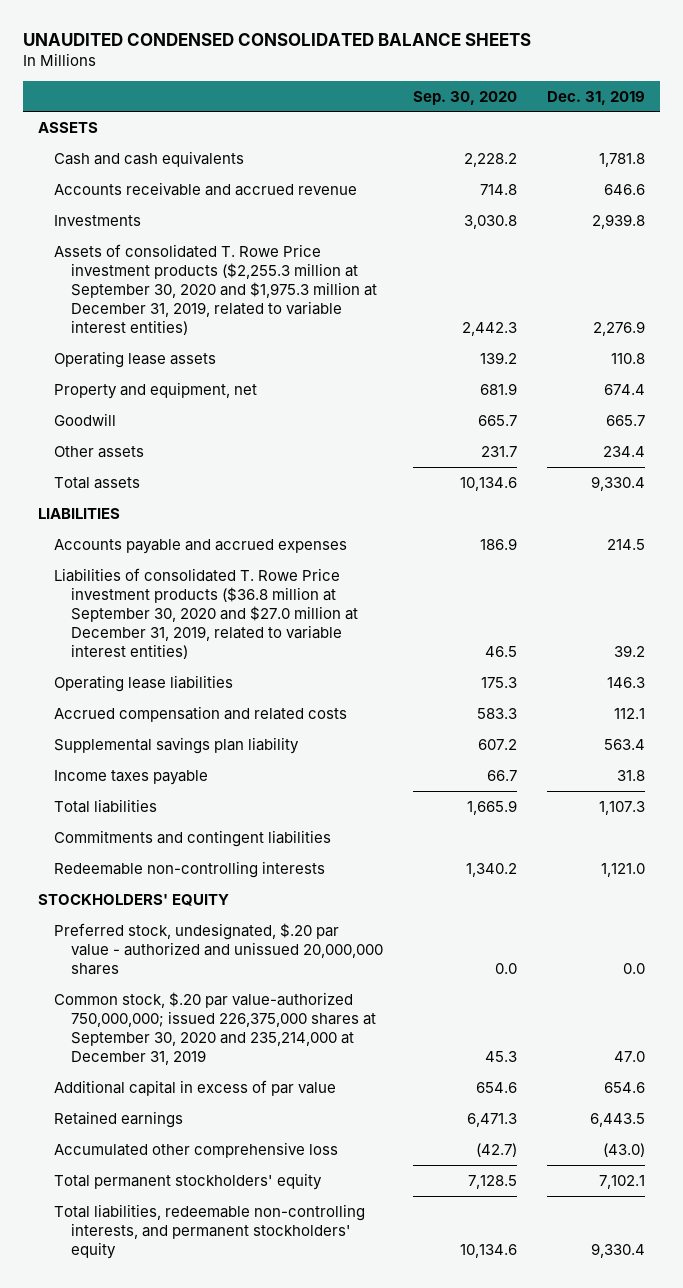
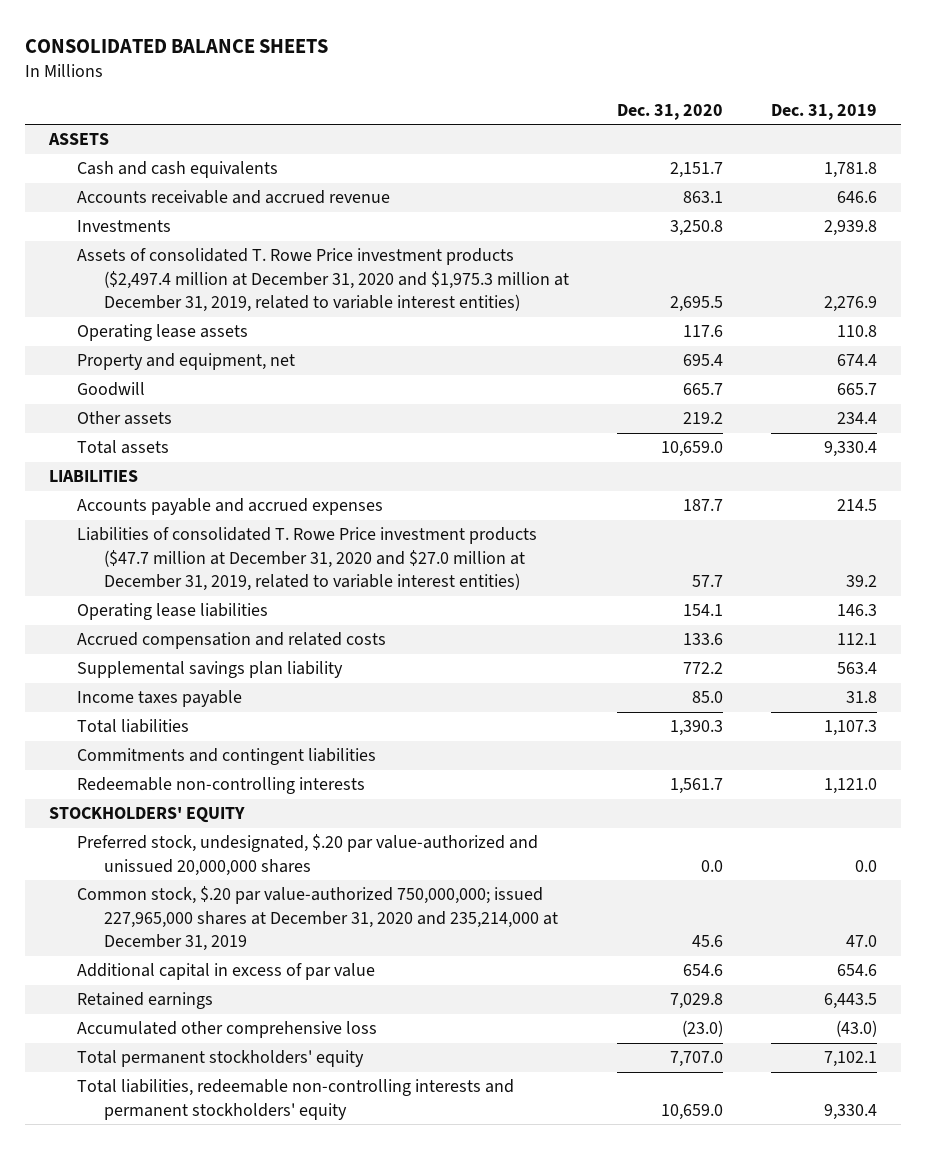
[22,32,531,46] UNAUDITED CONDENSED CONSOLIDATED BALANCE SHEETS -> [25,39,329,54] CONSOLIDATED BALANCE SHEETS
[412,90,517,105] Sep. 30, 2020 -> none
none -> [617,103,724,120] Dec. 31, 2020
[54,243,377,335] Assets of consolidated T. Rowe Price investment products ($2,255.3 million at September 30, 2020 and $1,975.3 million at December 31, 2019, related to variable interest entities) -> [76,248,570,313] Assets of consolidated T. Rowe Price investment products ($2,497.4 million at December 31, 2020 and $1,975.3 million at December 31, 2019, related to variable interest entities)
[54,567,358,659] Liabilities of consolidated T. Rowe Price investment products ($36.8 million at September 30, 2020 and $27.0 million at December 31, 2019, related to variable interest entities) -> [76,527,537,592] Liabilities of consolidated T. Rowe Price investment products ($47.7 million at December 31, 2020 and $27.0 million at December 31, 2019, related to variable interest entities)
[54,922,383,975] Preferred stock, undesignated, $.20 par value - authorized and unissued 20,000,000 shares -> [76,834,538,876] Preferred stock, undesignated, $.20 par value-authorized and unissued 20,000,000 shares
[54,991,376,1065] Common stock, $.20 par value-authorized 750,000,000; issued 226,375,000 shares at September 30, 2020 and 235,214,000 at December 31, 2019 -> [76,886,559,952] Common stock, $.20 par value-authorized 750,000,000; issued 227,965,000 shares at December 31, 2020 and 235,214,000 at December 31, 2019
[54,1203,366,1259] Total liabilities, redeemable non-controlling interests, and permanent stockholders' equity -> [76,1079,514,1120] Total liabilities, redeemable non-controlling interests and permanent stockholders' equity

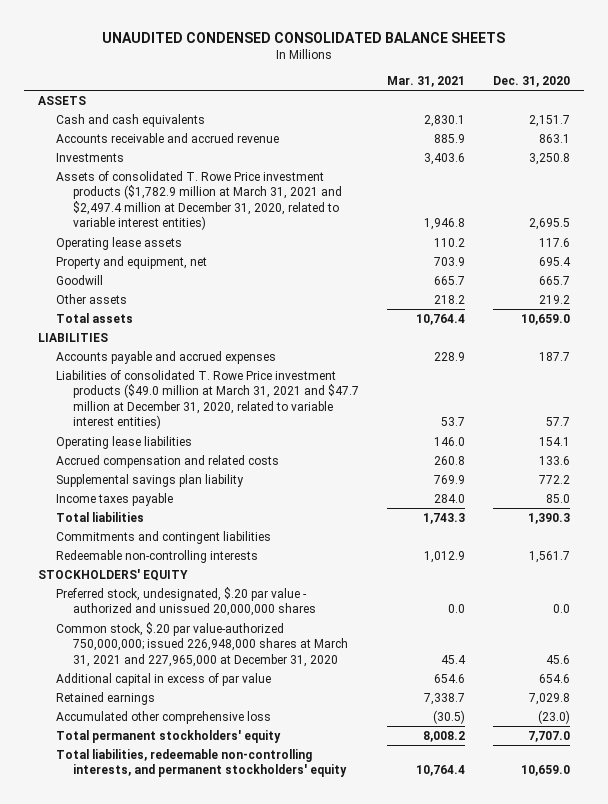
[25,39,329,54] CONSOLIDATED BALANCE SHEETS -> [101,31,505,43] UNAUDITED CONDENSED CONSOLIDATED BALANCE SHEETS
[770,103,877,120] Dec. 31, 2019 -> none
none -> [387,75,466,87] Mar. 31, 2021
[76,248,570,313] Assets of consolidated T. Rowe Price investment products ($2,497.4 million at December 31, 2020 and $1,975.3 million at December 31, 2019, related to variable interest entities) -> [55,170,343,231] Assets of consolidated T. Rowe Price investment products ($1,782.9 million at March 31, 2021 and $2,497.4 million at December 31, 2020, related to variable interest entities)
[76,527,537,592] Liabilities of consolidated T. Rowe Price investment products ($47.7 million at December 31, 2020 and $27.0 million at December 31, 2019, related to variable interest entities) -> [55,369,360,430] Liabilities of consolidated T. Rowe Price investment products ($49.0 million at March 31, 2021 and $47.7 million at December 31, 2020, related to variable interest entities)
[76,834,538,876] Preferred stock, undesignated, $.20 par value-authorized and unissued 20,000,000 shares -> [55,586,317,617] Preferred stock, undesignated, $.20 par value - authorized and unissued 20,000,000 shares
[76,886,559,952] Common stock, $.20 par value-authorized 750,000,000; issued 227,965,000 shares at December 31, 2020 and 235,214,000 at December 31, 2019 -> [55,621,349,667] Common stock, $.20 par value-authorized 750,000,000; issued 226,948,000 shares at March 31, 2021 and 227,965,000 at December 31, 2020
[76,1079,514,1120] Total liabilities, redeemable non-controlling interests and permanent stockholders' equity -> [55,748,348,778] Total liabilities, redeemable non-controlling interests, and permanent stockholders' equity

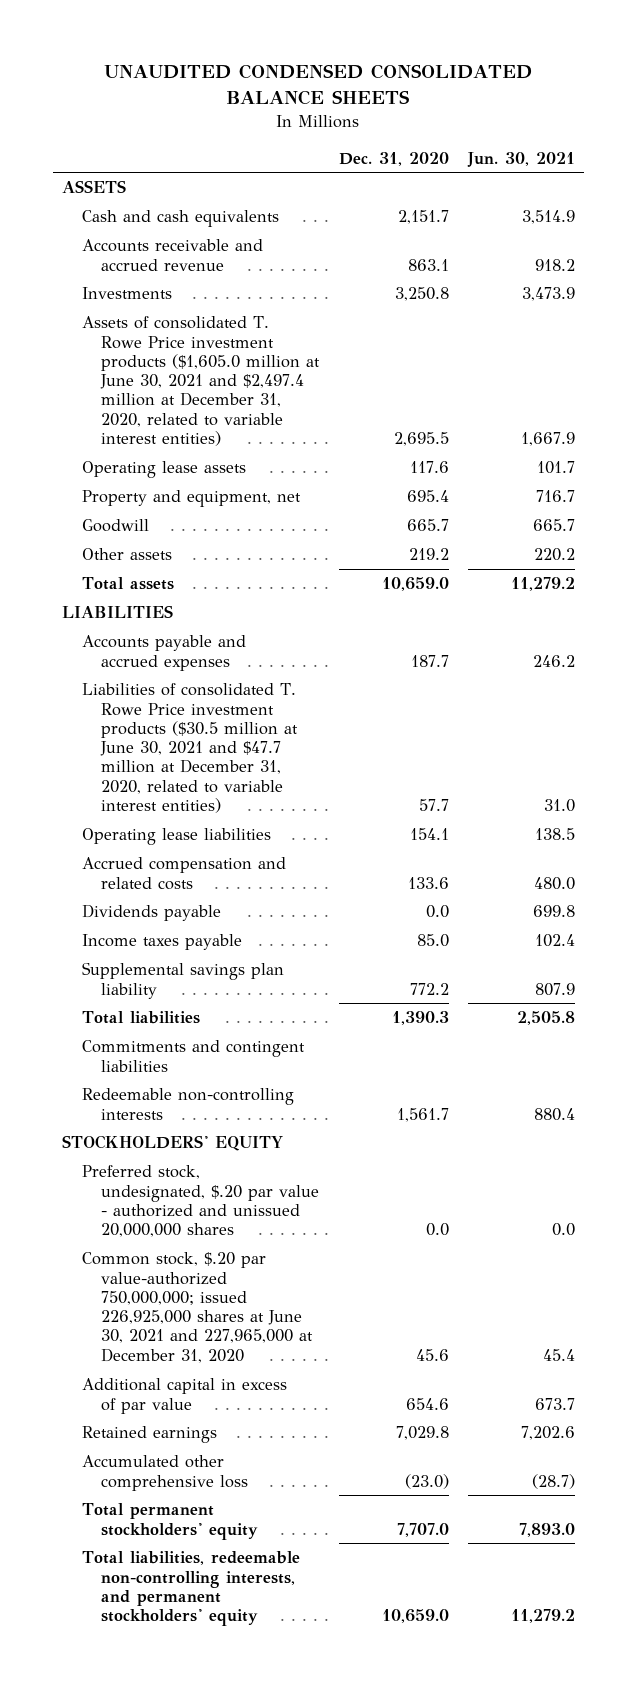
[387,75,466,87] Mar. 31, 2021 -> none
none -> [466,151,575,167] Jun. 30, 2021
[55,170,343,231] Assets of consolidated T. Rowe Price investment products ($1,782.9 million at March 31, 2021 and $2,497.4 million at December 31, 2020, related to variable interest entities) -> [81,316,321,447] Assets of consolidated T. Rowe Price investment products ($1,605.0 million at June 30, 2021 and $2,497.4 million at December 31, 2020, related to variable interest entities)
[55,369,360,430] Liabilities of consolidated T. Rowe Price investment products ($49.0 million at March 31, 2021 and $47.7 million at December 31, 2020, related to variable interest entities) -> [81,683,299,814] Liabilities of consolidated T. Rowe Price investment products ($30.5 million at June 30, 2021 and $47.7 million at December 31, 2020, related to variable interest entities)
none -> [81,904,221,922] Dividends payable
[55,473,244,487] Supplemental savings plan liability -> [81,962,284,999] Supplemental savings plan liability
[55,621,349,667] Common stock, $.20 par value-authorized 750,000,000; issued 226,948,000 shares at March 31, 2021 and 227,965,000 at December 31, 2020 -> [81,1252,314,1363] Common stock, $.20 par value-authorized 750,000,000; issued 226,925,000 shares at June 30, 2021 and 227,965,000 at December 31, 2020

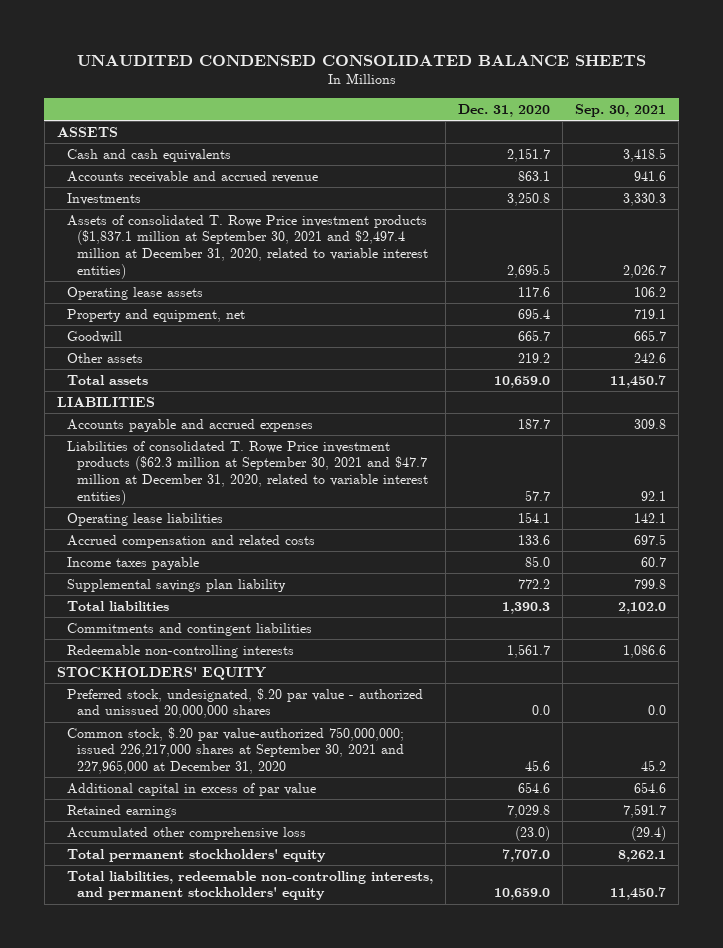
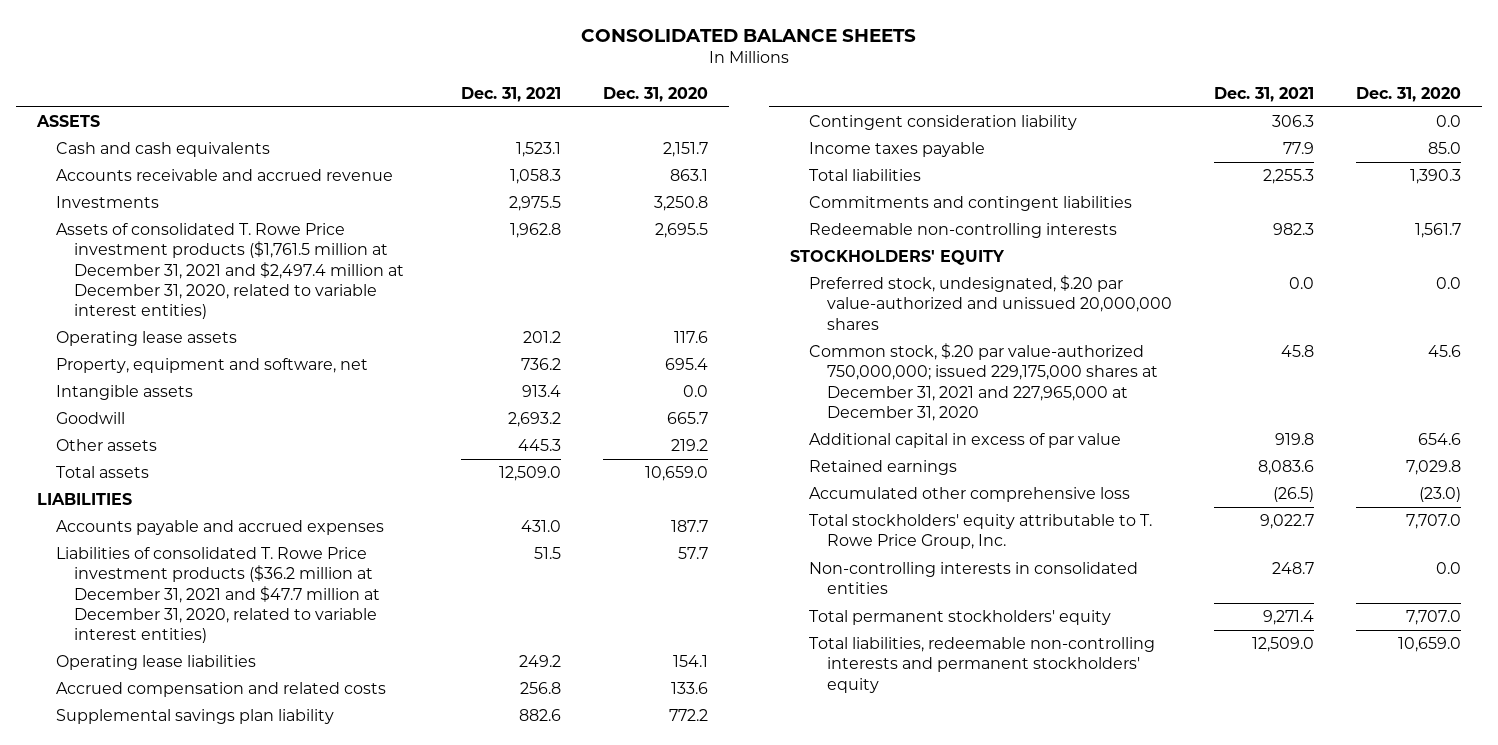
[76,54,646,66] UNAUDITED CONDENSED CONSOLIDATED BALANCE SHEETS -> [581,28,917,42] CONSOLIDATED BALANCE SHEETS
[575,103,667,117] Sep. 30, 2021 -> none
none -> [461,86,562,102] Dec. 31, 2021
[66,214,429,279] Assets of consolidated T. Rowe Price investment products ($1,837.1 million at September 30, 2021 and $2,497.4 million at December 31, 2020, related to variable interest entities) -> [55,223,405,319] Assets of consolidated T. Rowe Price investment products ($1,761.5 million at December 31, 2021 and $2,497.4 million at December 31, 2020, related to variable interest entities)
[66,308,245,322] Property and equipment, net -> [55,358,368,374] Property, equipment and software, net
none -> [55,385,193,401] Intangible assets
[66,440,429,505] Liabilities of consolidated T. Rowe Price investment products ($62.3 million at September 30, 2021 and $47.7 million at December 31, 2020, related to variable interest entities) -> [55,547,381,643] Liabilities of consolidated T. Rowe Price investment products ($36.2 million at December 31, 2021 and $47.7 million at December 31, 2020, related to variable interest entities)
none -> [808,115,1077,131] Contingent consideration liability
[66,556,199,570] Income taxes payable -> [808,142,985,158] Income taxes payable
[66,687,423,719] Preferred stock, undesignated, $.20 par value - authorized and unissued 20,000,000 shares -> [808,275,1173,330] Preferred stock, undesignated, $.20 par value-authorized and unissued 20,000,000 shares
[66,726,405,775] Common stock, $.20 par value-authorized 750,000,000; issued 226,217,000 shares at September 30, 2021 and 227,965,000 at December 31, 2020 -> [808,343,1159,421] Common stock, $.20 par value-authorized 750,000,000; issued 229,175,000 shares at December 31, 2021 and 227,965,000 at December 31, 2020
none -> [808,514,1152,550] Total stockholders' equity attributable to T. Rowe Price Group, Inc.
none -> [808,562,1138,595] Non-controlling interests in consolidated entities
[66,870,433,901] Total liabilities, redeemable non-controlling interests, and permanent stockholders' equity -> [808,637,1155,693] Total liabilities, redeemable non-controlling interests and permanent stockholders' equity

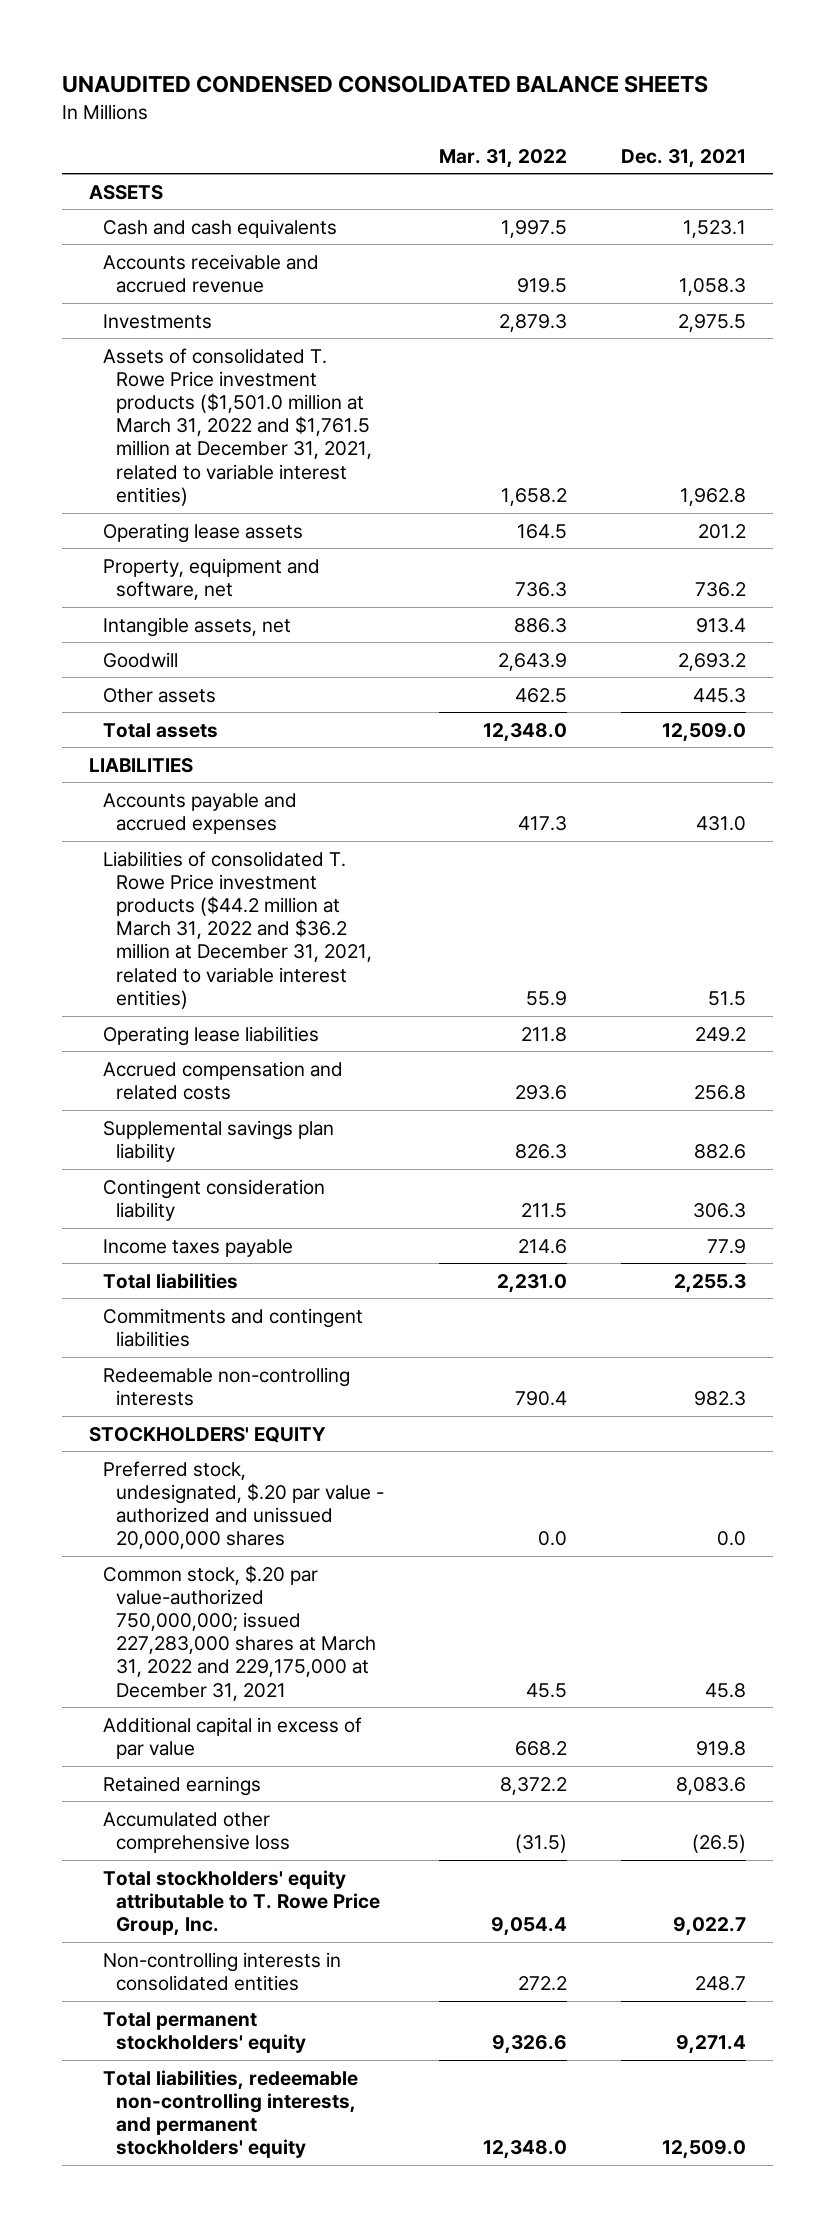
[581,28,917,42] CONSOLIDATED BALANCE SHEETS -> [61,75,708,94] UNAUDITED CONDENSED CONSOLIDATED BALANCE SHEETS
[602,86,708,102] Dec. 31, 2020 -> none
none -> [438,148,567,168] Mar. 31, 2022
[55,223,405,319] Assets of consolidated T. Rowe Price investment products ($1,761.5 million at December 31, 2021 and $2,497.4 million at December 31, 2020, related to variable interest entities) -> [102,347,373,506] Assets of consolidated T. Rowe Price investment products ($1,501.0 million at March 31, 2022 and $1,761.5 million at December 31, 2021, related to variable interest entities)
[55,385,193,401] Intangible assets -> [102,616,291,637] Intangible assets, net
[55,547,381,643] Liabilities of consolidated T. Rowe Price investment products ($36.2 million at December 31, 2021 and $47.7 million at December 31, 2020, related to variable interest entities) -> [102,850,373,1009] Liabilities of consolidated T. Rowe Price investment products ($44.2 million at March 31, 2022 and $36.2 million at December 31, 2021, related to variable interest entities)
[808,275,1173,330] Preferred stock, undesignated, $.20 par value-authorized and unissued 20,000,000 shares -> [102,1460,385,1550] Preferred stock, undesignated, $.20 par value - authorized and unissued 20,000,000 shares
[808,343,1159,421] Common stock, $.20 par value-authorized 750,000,000; issued 229,175,000 shares at December 31, 2021 and 227,965,000 at December 31, 2020 -> [102,1564,377,1701] Common stock, $.20 par value-authorized 750,000,000; issued 227,283,000 shares at March 31, 2022 and 229,175,000 at December 31, 2021
[808,637,1155,693] Total liabilities, redeemable non-controlling interests and permanent stockholders' equity -> [102,2069,358,2159] Total liabilities, redeemable non-controlling interests, and permanent stockholders' equity

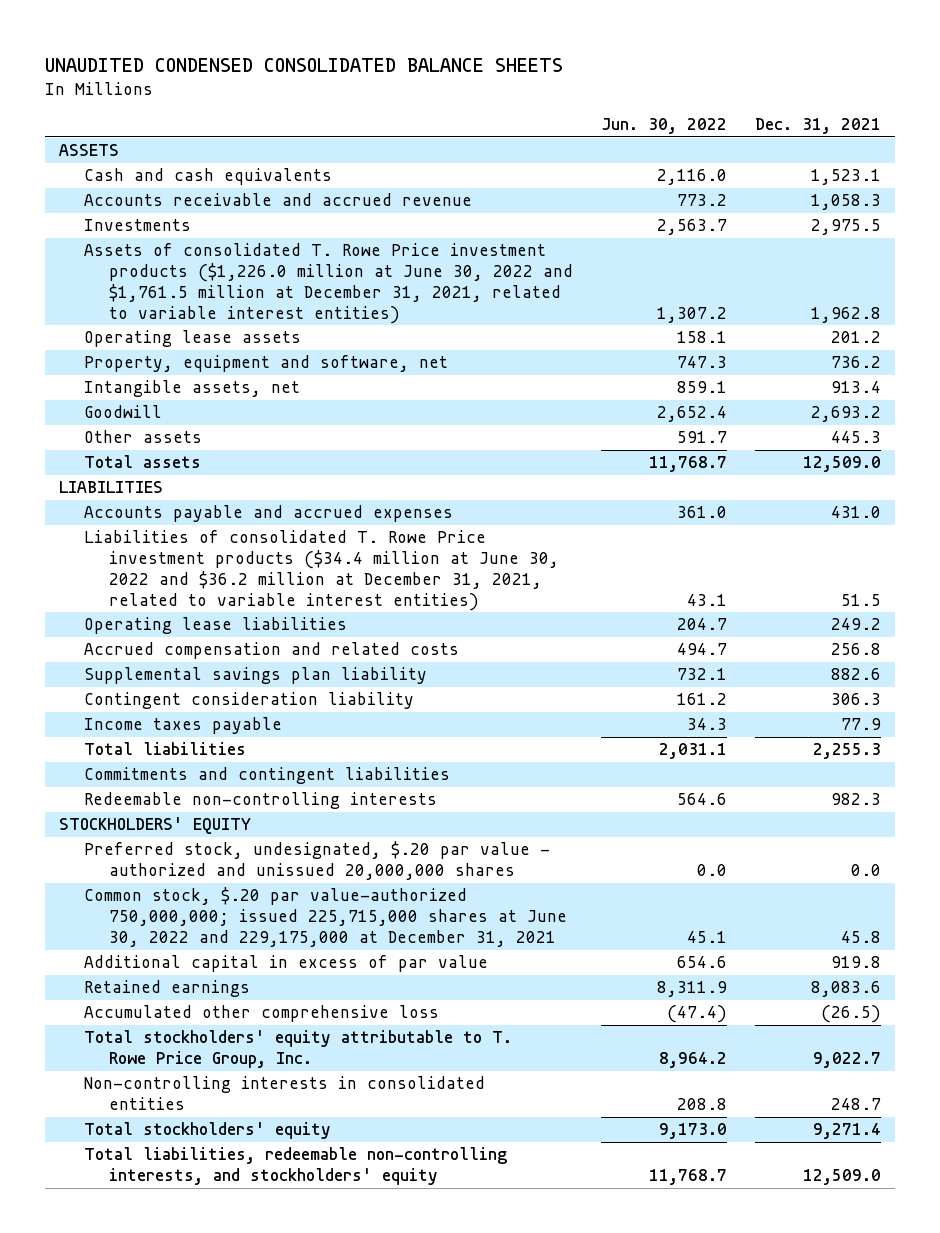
[438,148,567,168] Mar. 31, 2022 -> none
none -> [600,118,727,135] Jun. 30, 2022
[102,347,373,506] Assets of consolidated T. Rowe Price investment products ($1,501.0 million at March 31, 2022 and $1,761.5 million at December 31, 2021, related to variable interest entities) -> [84,243,573,324] Assets of consolidated T. Rowe Price investment products ($1,226.0 million at June 30, 2022 and $1,761.5 million at December 31, 2021, related to variable interest entities)
[102,850,373,1009] Liabilities of consolidated T. Rowe Price investment products ($44.2 million at March 31, 2022 and $36.2 million at December 31, 2021, related to variable interest entities) -> [84,530,559,611] Liabilities of consolidated T. Rowe Price investment products ($34.4 million at June 30, 2022 and $36.2 million at December 31, 2021, related to variable interest entities)
[102,1564,377,1701] Common stock, $.20 par value-authorized 750,000,000; issued 227,283,000 shares at March 31, 2022 and 229,175,000 at December 31, 2021 -> [84,887,567,947] Common stock, $.20 par value-authorized 750,000,000; issued 225,715,000 shares at June 30, 2022 and 229,175,000 at December 31, 2021
[102,2011,307,2053] Total permanent stockholders' equity -> [84,1122,332,1140] Total stockholders' equity
[102,2069,358,2159] Total liabilities, redeemable non-controlling interests, and permanent stockholders' equity -> [84,1147,508,1186] Total liabilities, redeemable non-controlling interests, and stockholders' equity

